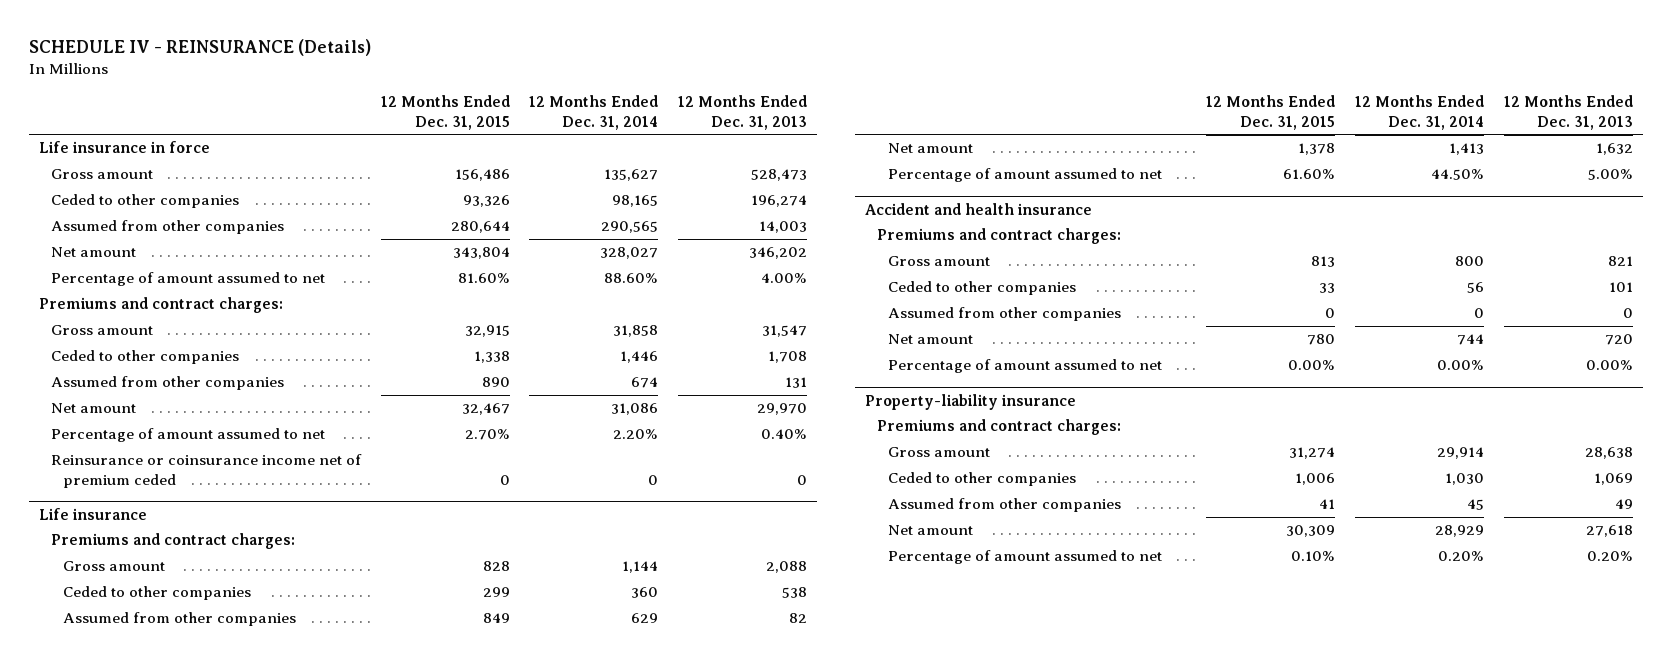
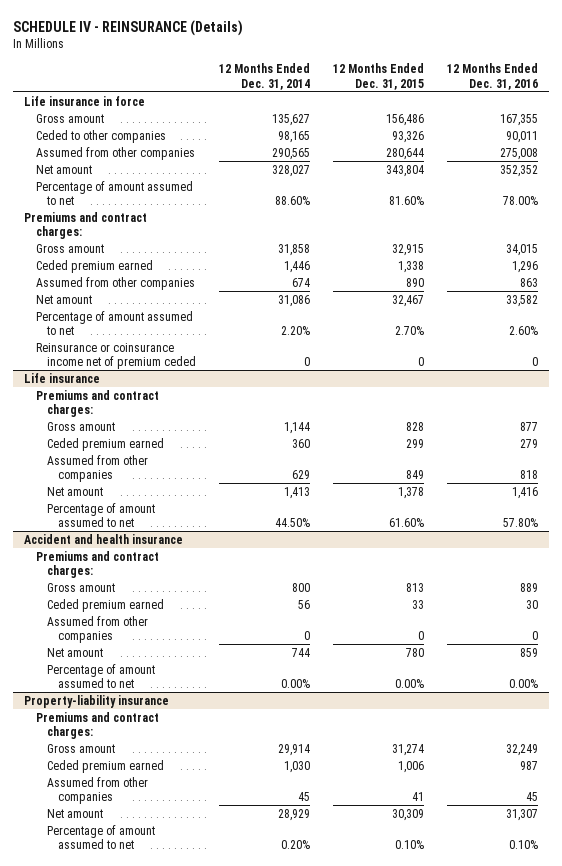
[677,95,807,130] 12 Months Ended Dec. 31, 2013 -> none
none -> [446,63,538,90] 12 Months Ended Dec. 31, 2016
[50,350,239,365] Ceded to other companies -> [35,259,153,273] Ceded premium earned
[62,586,251,601] Ceded to other companies -> [46,437,164,451] Ceded premium earned
[888,281,1077,296] Ceded to other companies -> [46,598,164,612] Ceded premium earned
[888,472,1077,487] Ceded to other companies -> [46,759,164,773] Ceded premium earned

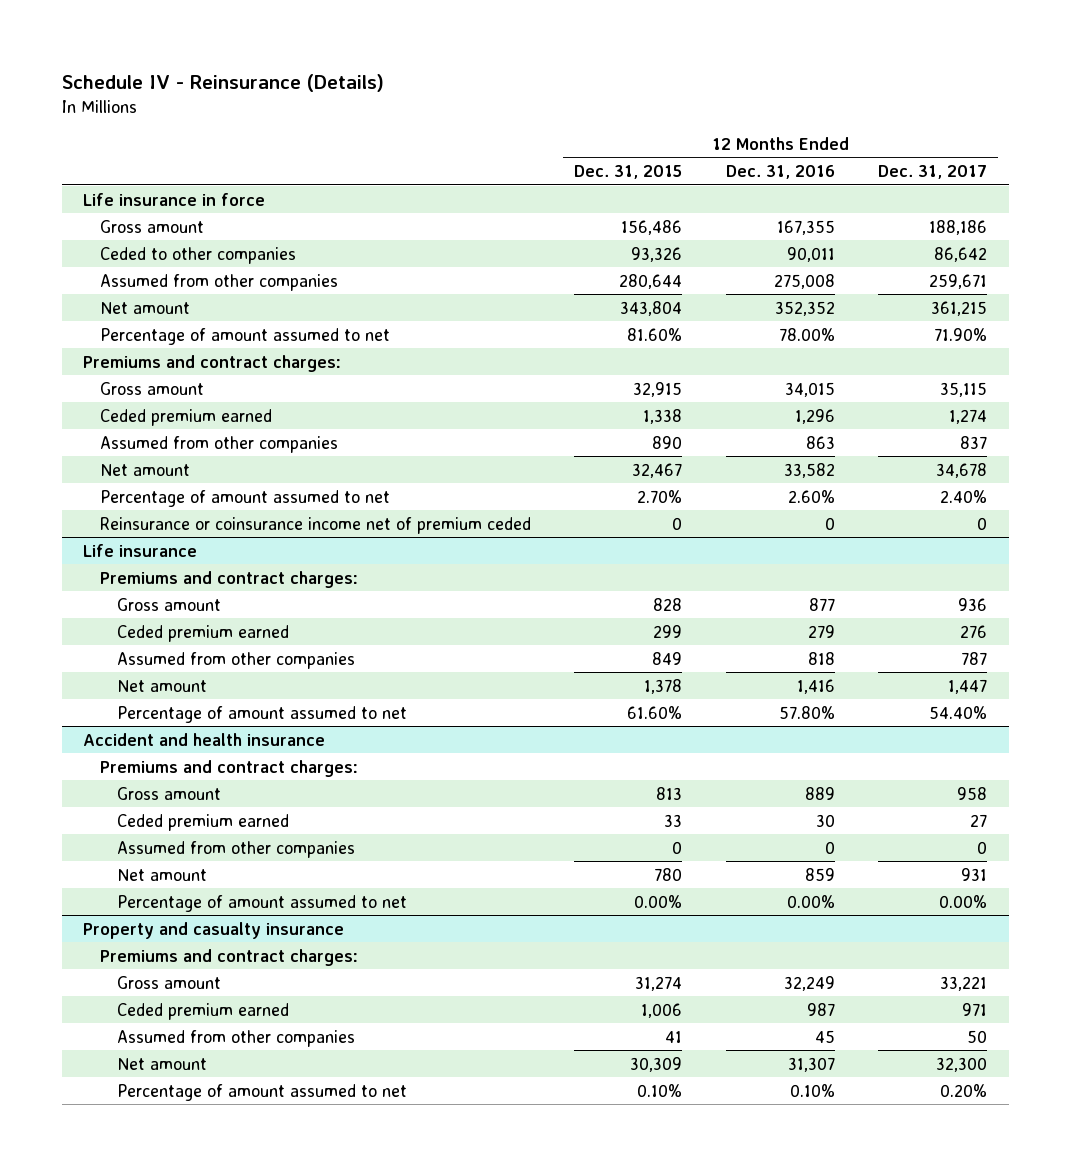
[12,19,243,36] SCHEDULE IV - REINSURANCE (Details) -> [61,74,384,93] Schedule IV - Reinsurance (Details)
[218,63,310,90] 12 Months Ended Dec. 31, 2014 -> none
none -> [878,165,988,180] Dec. 31, 2017
[24,694,170,708] Property-liability insurance -> [83,921,345,939] Property and casualty insurance

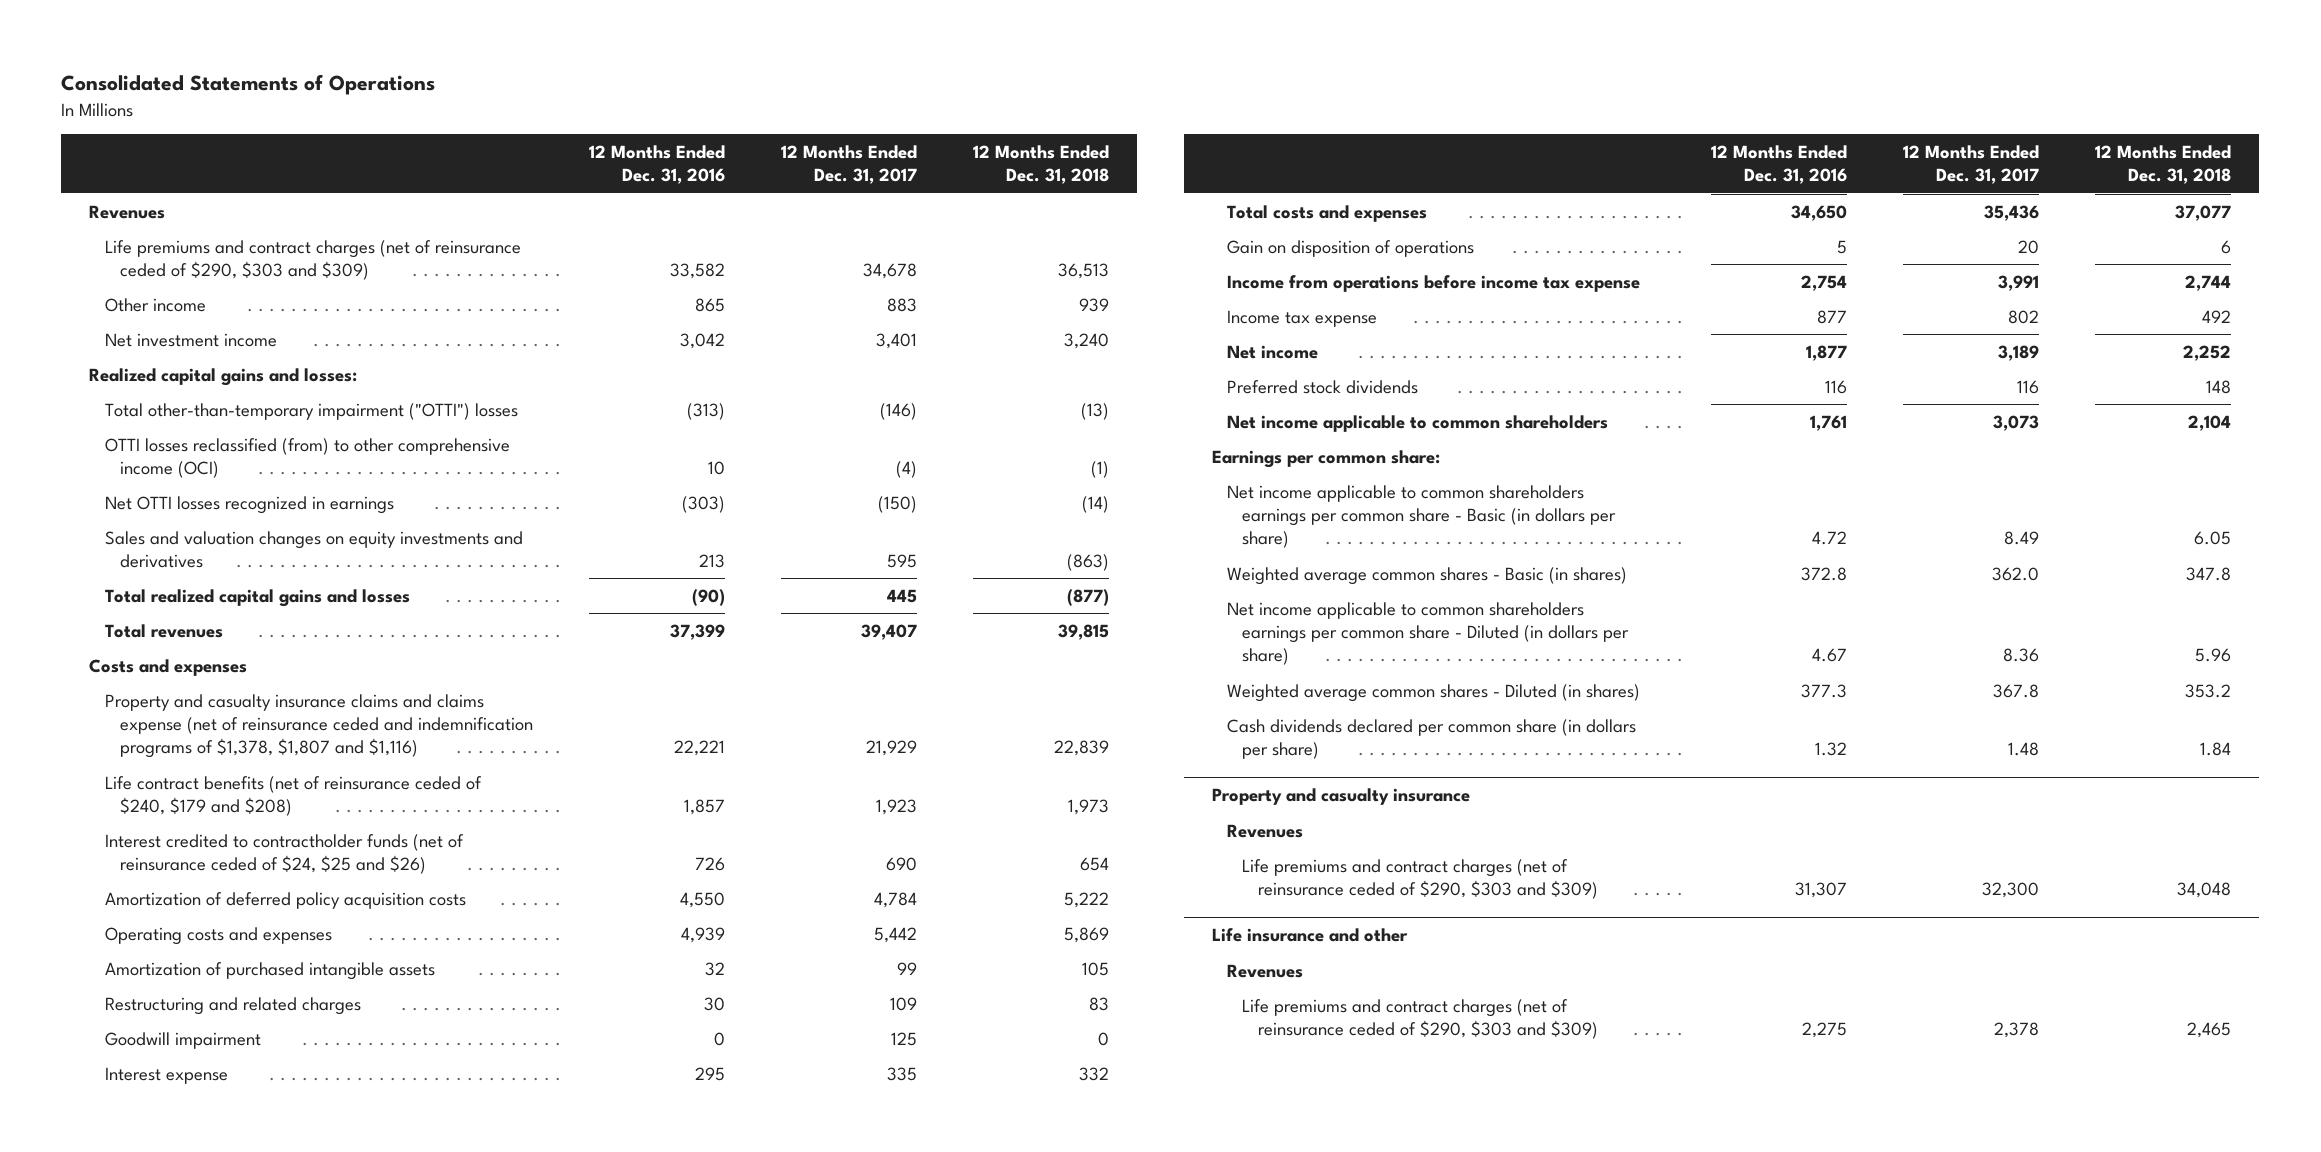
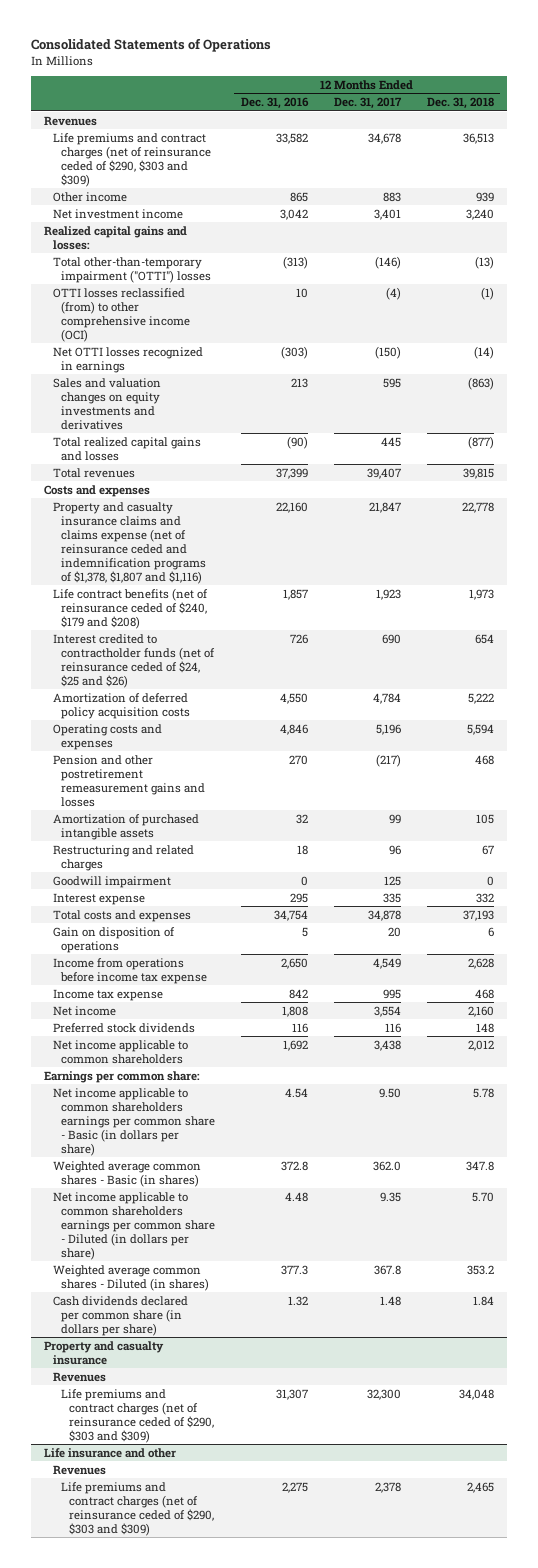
[673,740,725,757] 22,221 -> [275,501,308,513] 22,160
[865,740,917,757] 21,929 -> [368,501,401,513] 21,847
[1053,740,1109,757] 22,839 -> [461,501,494,513] 22,778
[680,926,725,943] 4,939 -> [279,723,308,735] 4,846
[873,926,917,943] 5,442 -> [375,723,401,735] 5,196
[1063,926,1109,943] 5,869 -> [466,723,494,735] 5,594
none -> [52,754,206,807] Pension and other postretirement remeasurement gains and losses
[703,996,725,1011] 30 -> [296,844,308,855] 18
[889,996,917,1011] 109 -> [388,844,401,855] 96
[1088,996,1109,1011] 83 -> [481,844,494,855] 67
[1791,204,1848,221] 34,650 -> [273,909,308,921] 34,754
[1984,204,2040,221] 35,436 -> [367,909,401,921] 34,878
[2175,204,2232,221] 37,077 -> [462,909,494,921] 37,193
[1801,274,1848,291] 2,754 -> [280,957,308,969] 2,650
[1998,274,2040,291] 3,991 -> [372,957,401,969] 4,549
[2185,274,2232,291] 2,744 -> [467,957,494,969] 2,628
[1817,309,1848,324] 877 -> [288,988,308,999] 842
[2008,309,2040,324] 802 -> [382,988,401,999] 995
[2202,309,2232,323] 492 -> [474,988,494,999] 468
[1806,344,1848,361] 1,877 -> [281,1005,308,1017] 1,808
[1998,344,2040,361] 3,189 -> [373,1005,401,1017] 3,554
[2183,344,2232,361] 2,252 -> [467,1005,494,1017] 2,160
[1810,414,1848,431] 1,761 -> [282,1039,308,1051] 1,692
[1993,414,2040,431] 3,073 -> [373,1039,401,1051] 3,438
[2188,414,2232,431] 2,104 -> [467,1039,494,1051] 2,012
[1812,531,1848,546] 4.72 -> [284,1087,308,1098] 4.54
[2004,531,2040,546] 8.49 -> [378,1087,401,1098] 9.50
[2194,531,2232,546] 6.05 -> [472,1087,494,1098] 5.78
[1812,648,1848,663] 4.67 -> [284,1191,308,1202] 4.48
[2003,648,2040,663] 8.36 -> [379,1191,401,1202] 9.35
[2195,648,2232,663] 5.96 -> [471,1191,494,1202] 5.70

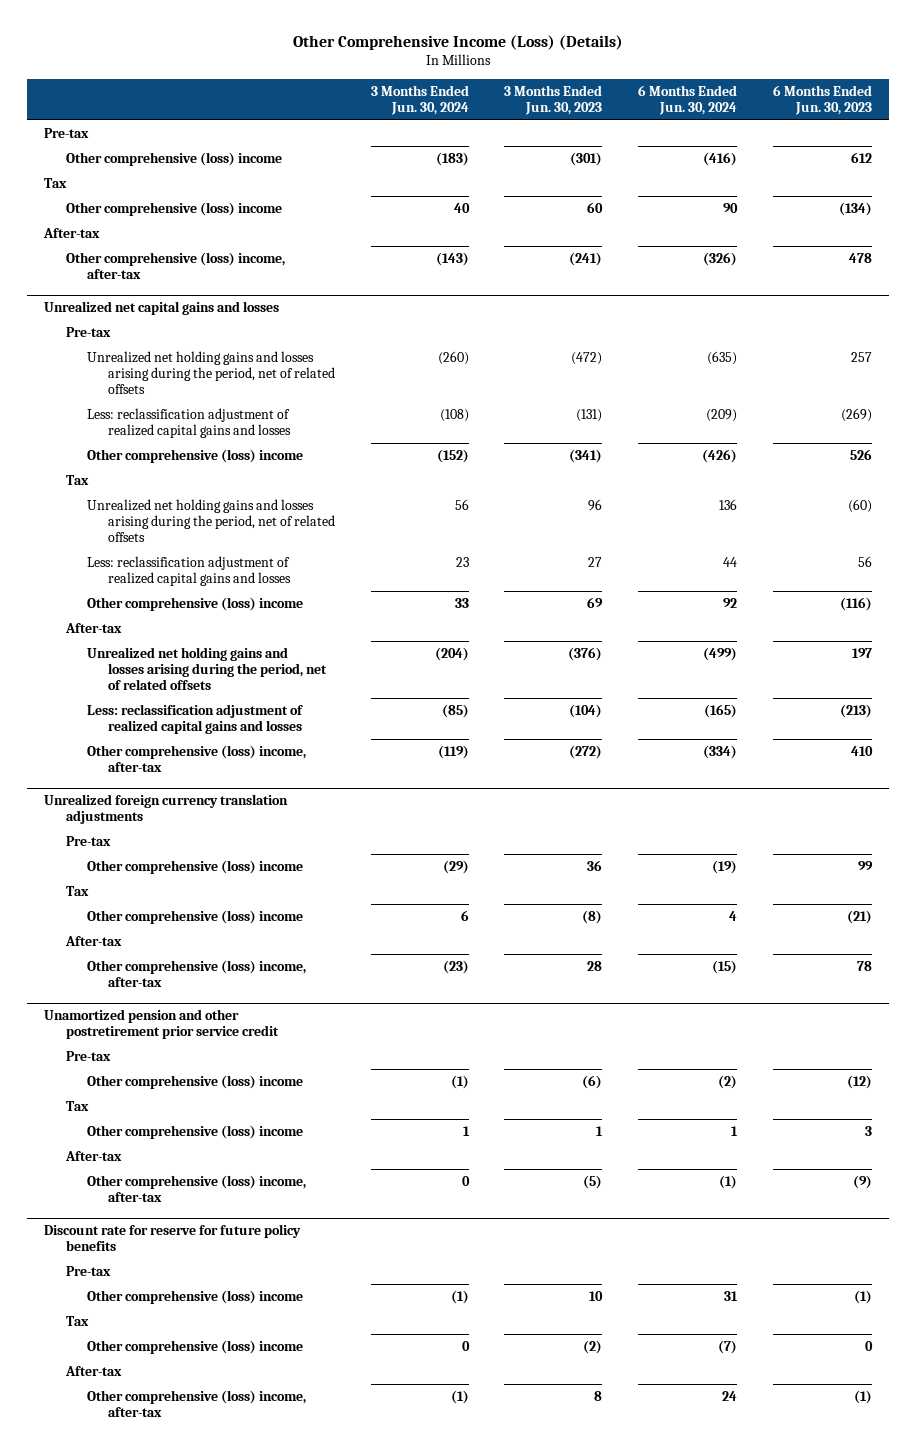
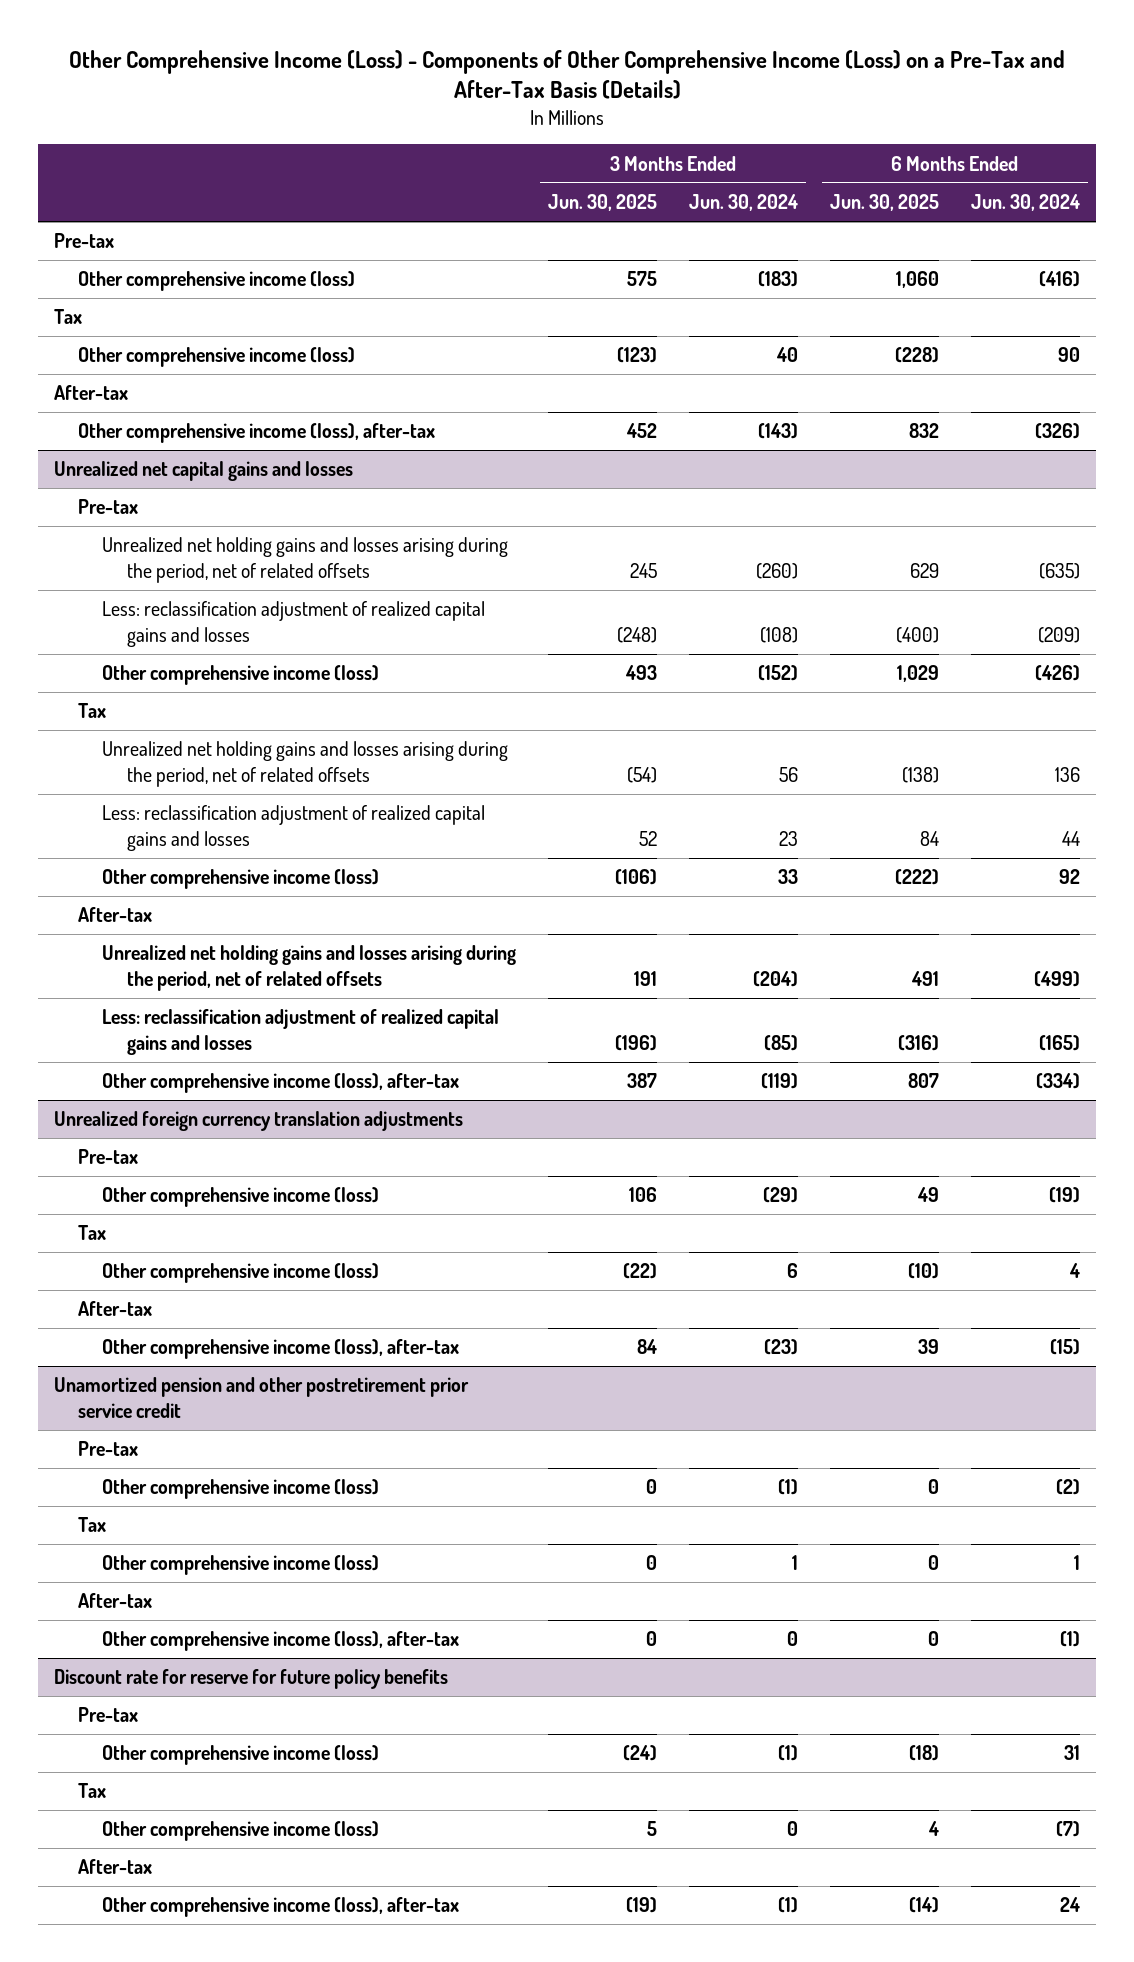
[292,35,623,51] Other Comprehensive Income (Loss) (Details) -> [68,49,1065,100] Other Comprehensive Income (Loss) - Components of Other Comprehensive Income (Loss) on a Pre-Tax and After-Tax Basis (Details)
[504,84,603,115] 3 Months Ended Jun. 30, 2023 -> none
[772,84,872,115] 6 Months Ended Jun. 30, 2023 -> none
none -> [548,193,658,211] Jun. 30, 2025
none -> [830,193,940,211] Jun. 30, 2025
[65,152,282,167] Other comprehensive (loss) income -> [77,271,355,292] Other comprehensive income (loss)
[65,202,282,217] Other comprehensive (loss) income -> [77,347,355,368] Other comprehensive income (loss)
[65,252,285,280] Other comprehensive (loss) income, after-tax -> [77,423,435,444] Other comprehensive income (loss), after-tax
[86,449,303,464] Other comprehensive (loss) income -> [102,665,380,686] Other comprehensive income (loss)
[86,597,303,612] Other comprehensive (loss) income -> [102,869,380,890] Other comprehensive income (loss)
[86,745,306,773] Other comprehensive (loss) income, after-tax -> [102,1073,460,1094] Other comprehensive income (loss), after-tax
[86,860,303,875] Other comprehensive (loss) income -> [102,1187,380,1208] Other comprehensive income (loss)
[86,910,303,925] Other comprehensive (loss) income -> [102,1263,380,1284] Other comprehensive income (loss)
[86,960,306,988] Other comprehensive (loss) income, after-tax -> [102,1339,460,1360] Other comprehensive income (loss), after-tax
[86,1075,303,1090] Other comprehensive (loss) income -> [102,1479,380,1500] Other comprehensive income (loss)
[86,1125,303,1140] Other comprehensive (loss) income -> [102,1555,380,1576] Other comprehensive income (loss)
[86,1175,306,1203] Other comprehensive (loss) income, after-tax -> [102,1631,460,1652] Other comprehensive income (loss), after-tax
[86,1290,303,1305] Other comprehensive (loss) income -> [102,1745,380,1766] Other comprehensive income (loss)
[86,1340,303,1355] Other comprehensive (loss) income -> [102,1821,380,1842] Other comprehensive income (loss)
[86,1390,306,1418] Other comprehensive (loss) income, after-tax -> [102,1897,460,1918] Other comprehensive income (loss), after-tax

